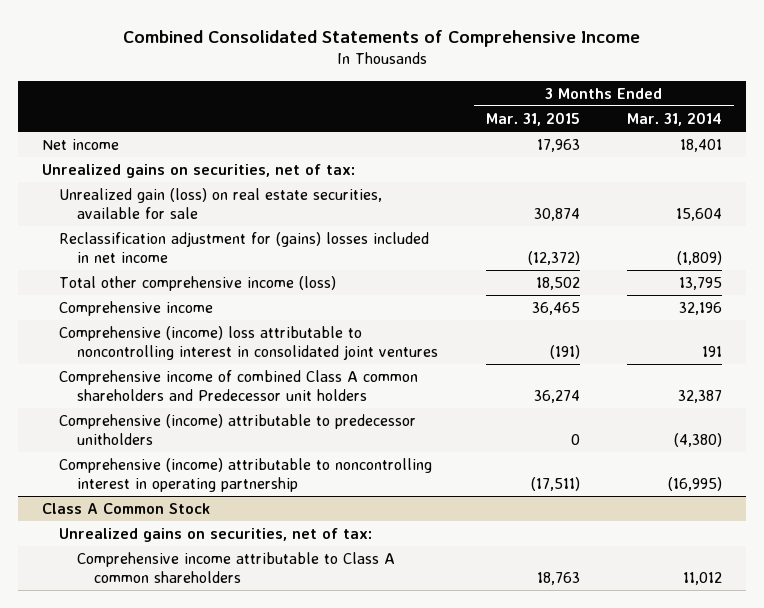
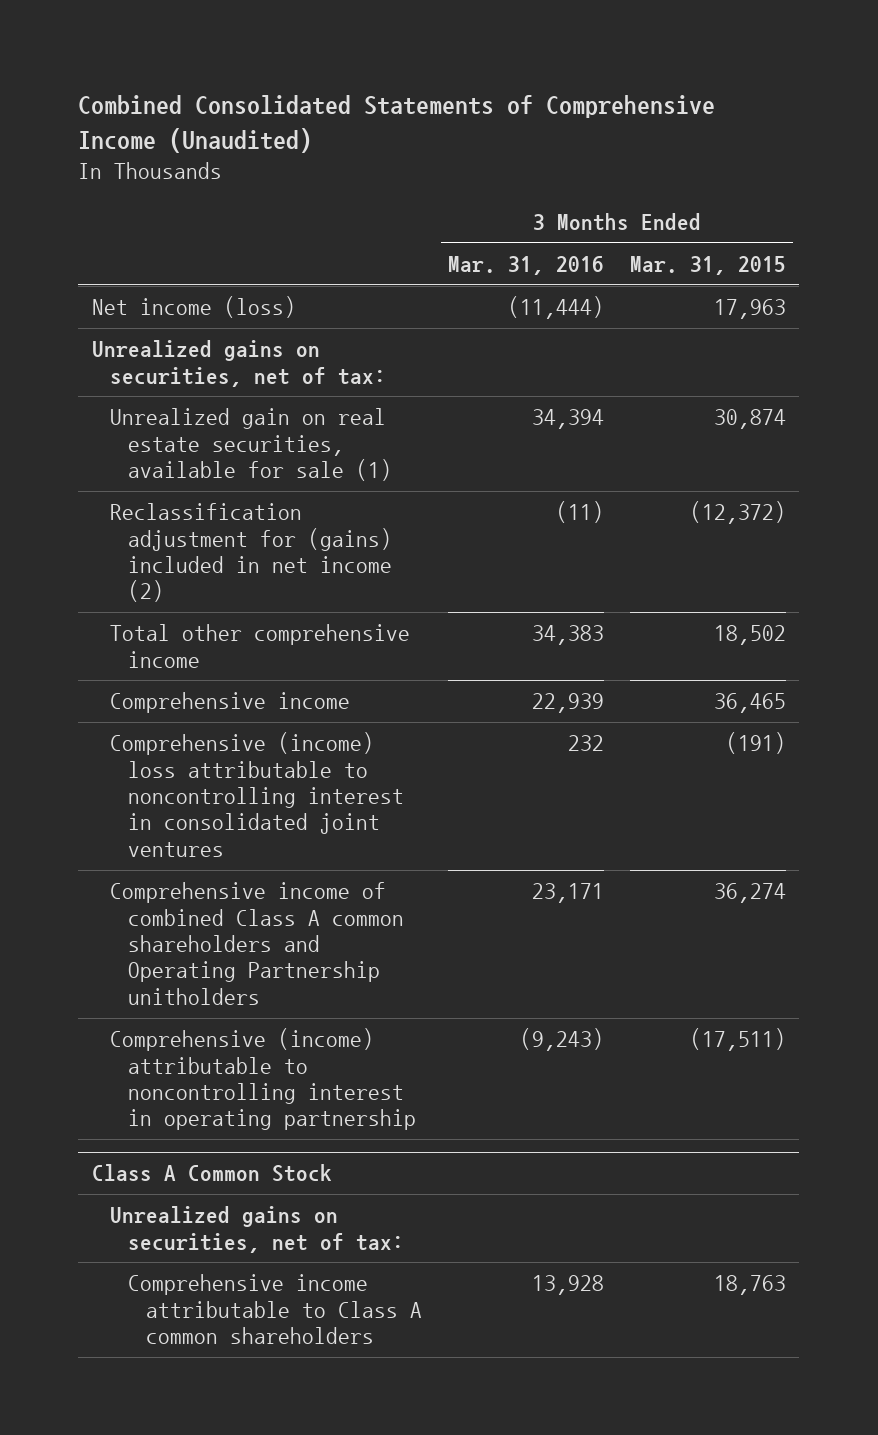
[123,29,641,47] Combined Consolidated Statements of Comprehensive Income -> [78,95,716,154] Combined Consolidated Statements of Comprehensive Income (Unaudited)
[627,111,723,126] Mar. 31, 2014 -> none
none -> [447,255,604,275] Mar. 31, 2016
[41,139,119,151] Net income -> [91,296,296,319] Net income (loss)
[59,188,383,219] Unrealized gain (loss) on real estate securities, available for sale -> [109,408,392,482] Unrealized gain on real estate securities, available for sale (1)
[59,232,430,263] Reclassification adjustment for (gains) losses included in net income -> [109,503,392,603] Reclassification adjustment for (gains) included in net income (2)
[59,276,337,292] Total other comprehensive income (loss) -> [109,624,410,668] Total other comprehensive income
[59,414,417,445] Comprehensive (income) attributable to predecessor unitholders -> none
[59,370,419,401] Comprehensive income of combined Class A common shareholders and Predecessor unit holders -> [109,882,404,1005] Comprehensive income of combined Class A common shareholders and Operating Partnership unitholders

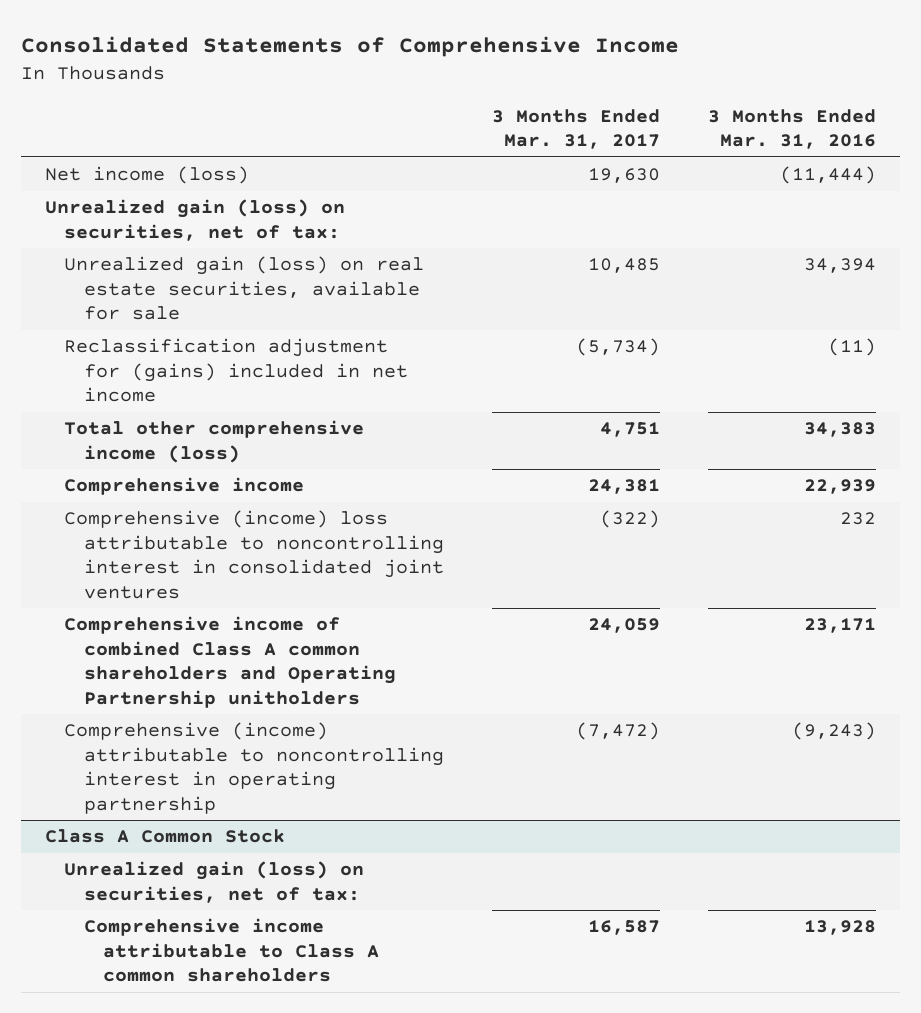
[78,95,716,154] Combined Consolidated Statements of Comprehensive Income (Unaudited) -> [20,36,679,58] Consolidated Statements of Comprehensive Income
[630,255,787,275] Mar. 31, 2015 -> none
none -> [491,108,660,150] 3 Months Ended Mar. 31, 2017
[91,340,386,387] Unrealized gains on securities, net of tax: -> [44,199,345,241] Unrealized gain (loss) on securities, net of tax:
[109,408,392,482] Unrealized gain on real estate securities, available for sale (1) -> [64,256,425,321] Unrealized gain (loss) on real estate securities, available for sale
[109,503,392,603] Reclassification adjustment for (gains) included in net income (2) -> [64,338,408,403] Reclassification adjustment for (gains) included in net income
[109,624,410,668] Total other comprehensive income -> [64,420,365,463] Total other comprehensive income (loss)
[109,1206,404,1253] Unrealized gains on securities, net of tax: -> [64,861,365,903] Unrealized gain (loss) on securities, net of tax:

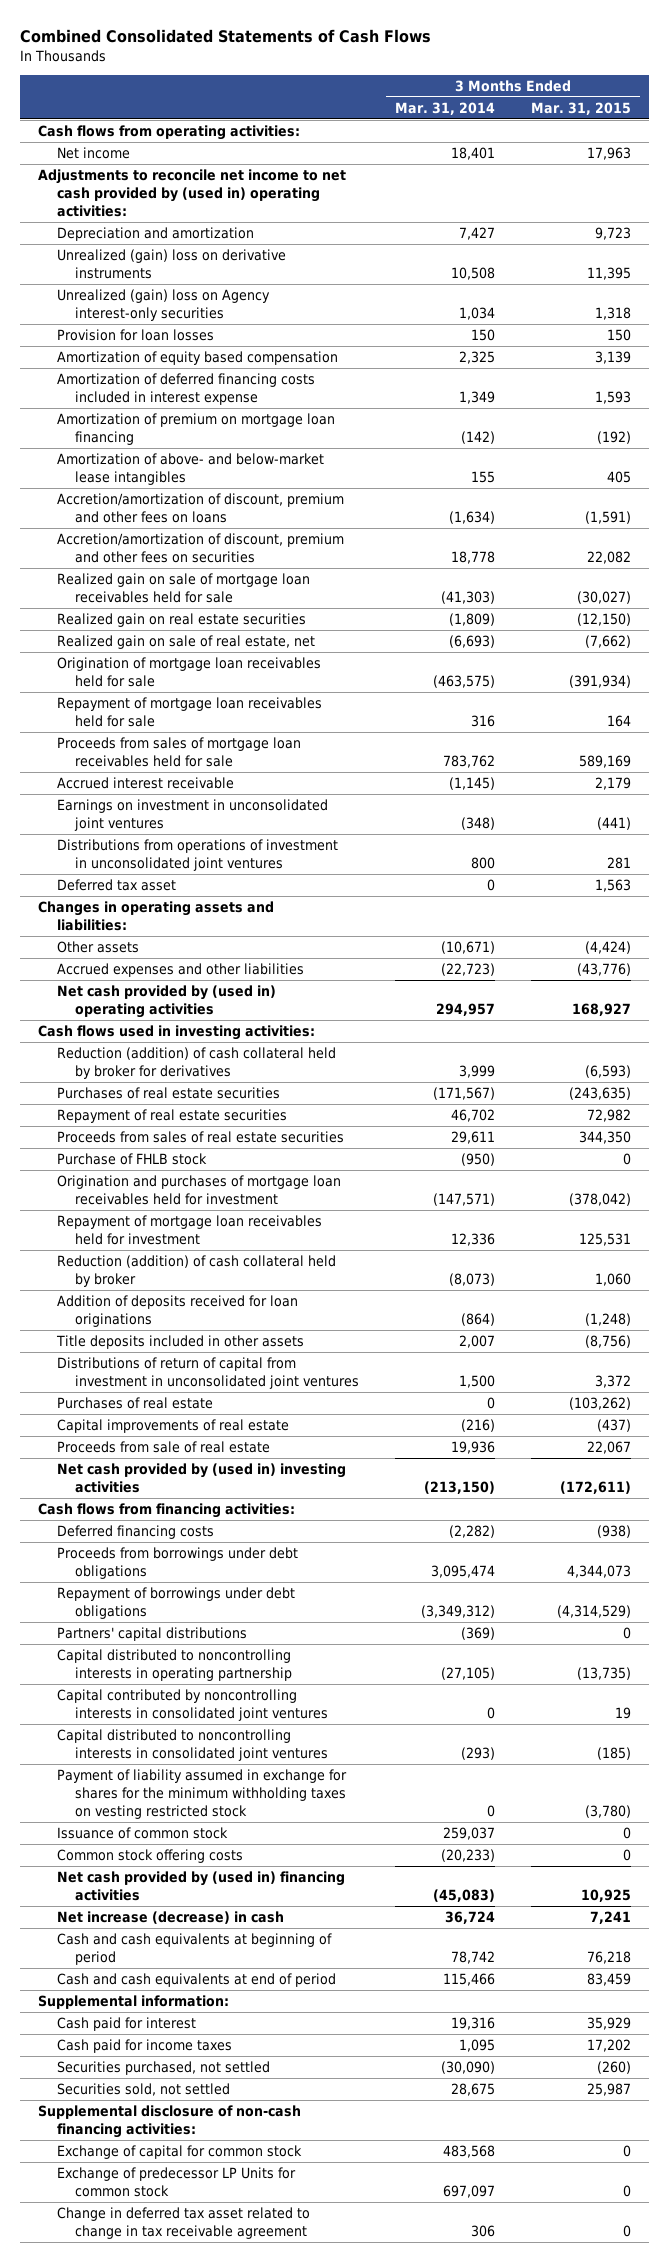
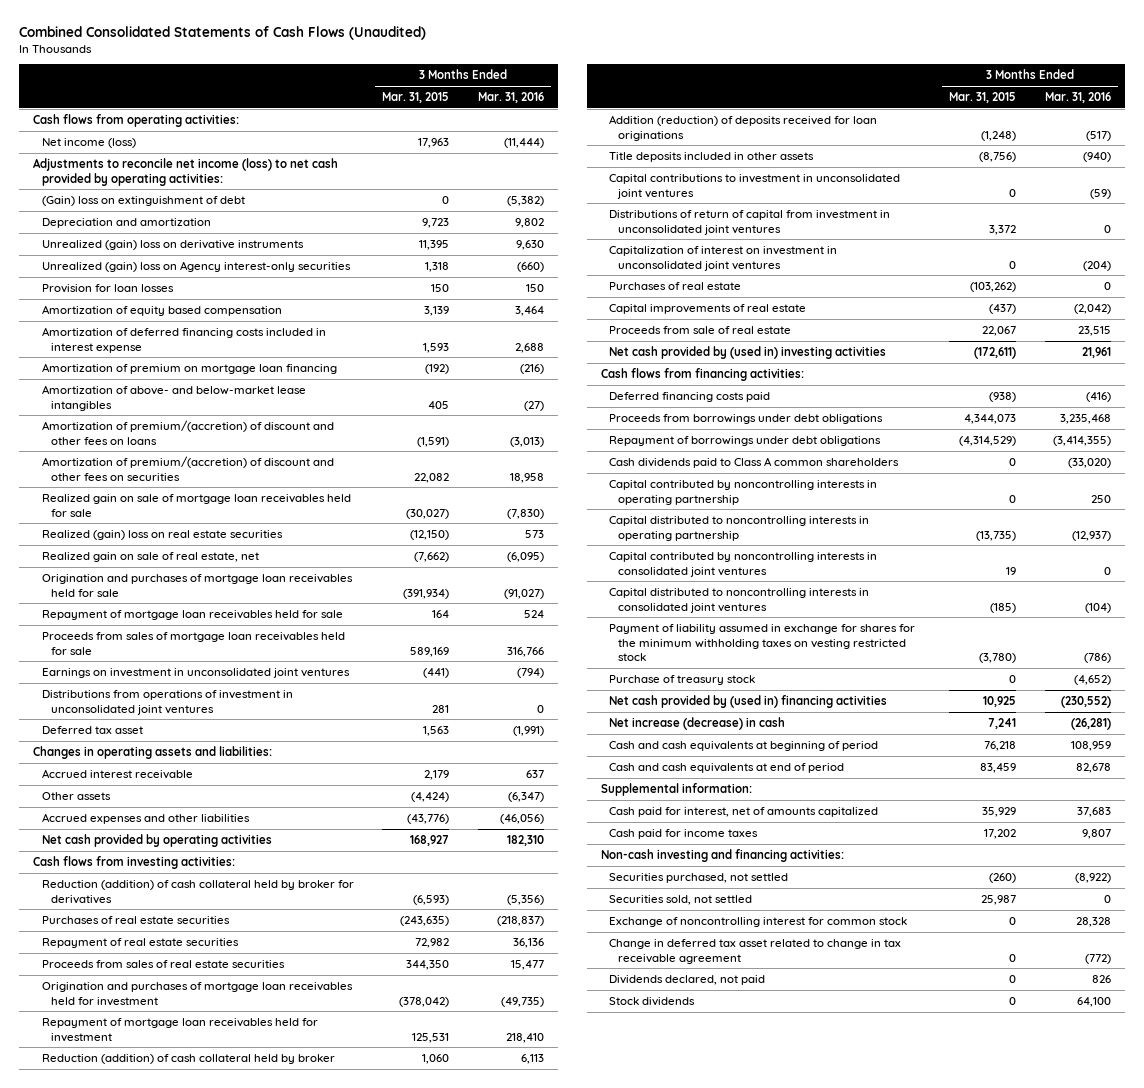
[20,29,432,44] Combined Consolidated Statements of Cash Flows -> [19,26,427,41] Combined Consolidated Statements of Cash Flows (Unaudited)
[395,101,496,115] Mar. 31, 2014 -> none
none -> [477,92,544,104] Mar. 31, 2016
[56,147,130,160] Net income -> [41,138,136,149] Net income (loss)
[38,169,347,218] Adjustments to reconcile net income to net cash provided by (used in) operating activities: -> [33,158,339,186] Adjustments to reconcile net income (loss) to net cash provided by operating activities:
none -> [41,196,245,207] (Gain) loss on extinguishment of debt
[56,493,344,524] Accretion/amortization of discount, premium and other fees on loans -> [41,420,334,445] Amortization of premium/(accretion) of discount and other fees on loans
[56,533,344,564] Accretion/amortization of discount, premium and other fees on securities -> [41,456,334,481] Amortization of premium/(accretion) of discount and other fees on securities
[56,613,306,628] Realized gain on real estate securities -> [41,530,283,541] Realized (gain) loss on real estate securities
[56,657,321,688] Origination of mortgage loan receivables held for sale -> [41,574,353,597] Origination and purchases of mortgage loan receivables held for sale
[56,777,234,790] Accrued interest receivable -> [41,769,193,780] Accrued interest receivable
[56,985,276,1019] Net cash provided by (used in) operating activities -> [41,834,272,848] Net cash provided by operating activities
[38,1025,316,1041] Cash flows used in investing activities: -> [33,856,236,870] Cash flows from investing activities:
[56,1153,207,1166] Purchase of FHLB stock -> none
[56,1295,298,1328] Addition of deposits received for loan originations -> [609,115,878,141] Addition (reduction) of deposits received for loan originations
none -> [609,174,901,199] Capital contributions to investment in unconsolidated joint ventures
none -> [609,246,838,271] Capitalization of interest on investment in unconsolidated joint ventures
[56,1525,214,1540] Deferred financing costs -> [609,392,771,403] Deferred financing costs paid
[56,1627,247,1642] Partners' capital distributions -> none
none -> [609,457,900,469] Cash dividends paid to Class A common shareholders
none -> [609,480,878,505] Capital contributed by noncontrolling interests in operating partnership
[56,1827,228,1840] Issuance of common stock -> none
[56,1849,243,1864] Common stock offering costs -> none
none -> [609,675,756,686] Purchase of treasury stock
[56,2017,196,2032] Cash paid for interest -> [609,807,879,818] Cash paid for interest, net of amounts capitalized
none -> [600,849,844,863] Non-cash investing and financing activities:
[38,2105,302,2139] Supplemental disclosure of non-cash financing activities: -> none
[56,2145,302,2160] Exchange of capital for common stock -> none
[56,2167,296,2198] Exchange of predecessor LP Units for common stock -> [609,917,908,928] Exchange of noncontrolling interest for common stock
none -> [609,975,766,986] Dividends declared, not paid
none -> [609,997,696,1007] Stock dividends

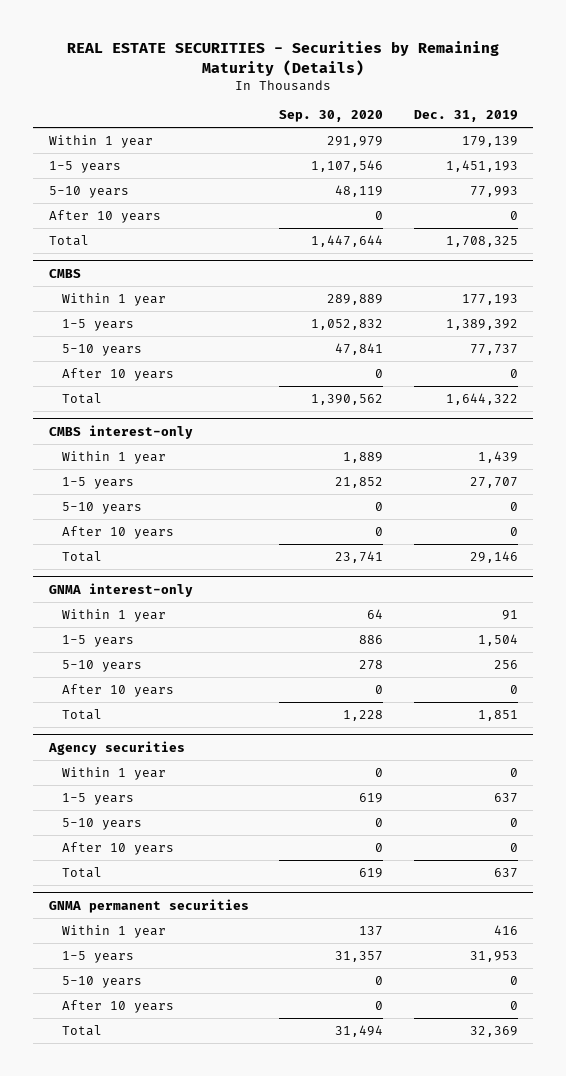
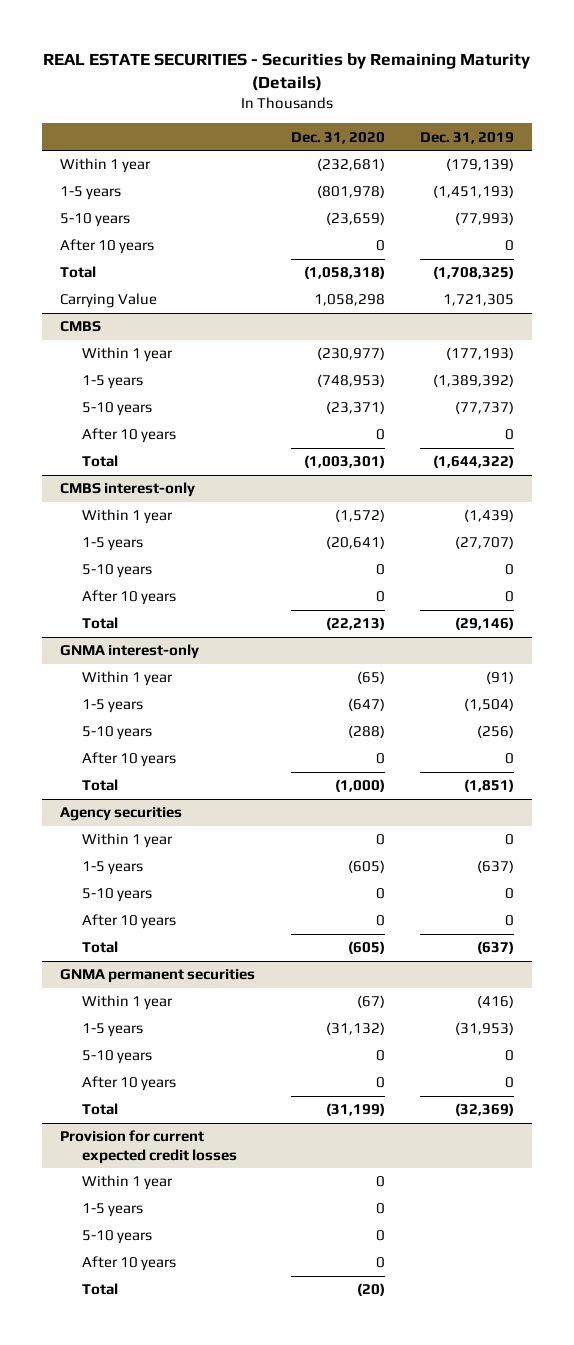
[279,110,384,123] Sep. 30, 2020 -> none
none -> [290,131,385,144] Dec. 31, 2020
[461,135,518,147] 179,139 -> [446,158,515,172] (179,139)
[445,159,518,172] 1,451,193 -> [433,185,515,199] (1,451,193)
[469,185,518,197] 77,993 -> [455,212,515,226] (77,993)
[445,235,518,247] 1,708,325 -> [433,266,515,280] (1,708,325)
none -> [59,293,157,309] Carrying Value
[461,293,518,305] 177,193 -> [446,347,515,361] (177,193)
[445,318,518,330] 1,389,392 -> [433,374,515,388] (1,389,392)
[469,343,518,355] 77,737 -> [455,401,515,415] (77,737)
[445,392,518,405] 1,644,322 -> [433,455,515,469] (1,644,322)
[477,450,518,463] 1,439 -> [464,509,515,523] (1,439)
[469,476,518,488] 27,707 -> [455,536,515,550] (27,707)
[469,550,518,563] 29,146 -> [455,617,515,631] (29,146)
[501,609,518,620] 91 -> [486,671,515,685] (91)
[477,633,518,646] 1,504 -> [464,698,515,712] (1,504)
[493,659,518,669] 256 -> [477,725,515,739] (256)
[477,709,518,721] 1,851 -> [464,779,515,793] (1,851)
[493,792,518,803] 637 -> [477,860,515,874] (637)
[493,867,518,878] 637 -> [477,941,515,955] (637)
[493,924,518,935] 416 -> [477,995,515,1009] (416)
[469,950,518,962] 31,953 -> [455,1022,515,1036] (31,953)
[469,1025,518,1037] 32,369 -> [455,1103,515,1117] (32,369)
none -> [59,1130,238,1164] Provision for current expected credit losses
none -> [82,1175,174,1191] Within 1 year
none -> [82,1203,144,1218] 1-5 years
none -> [82,1230,153,1245] 5-10 years
none -> [82,1256,177,1272] After 10 years
none -> [82,1283,119,1296] Total

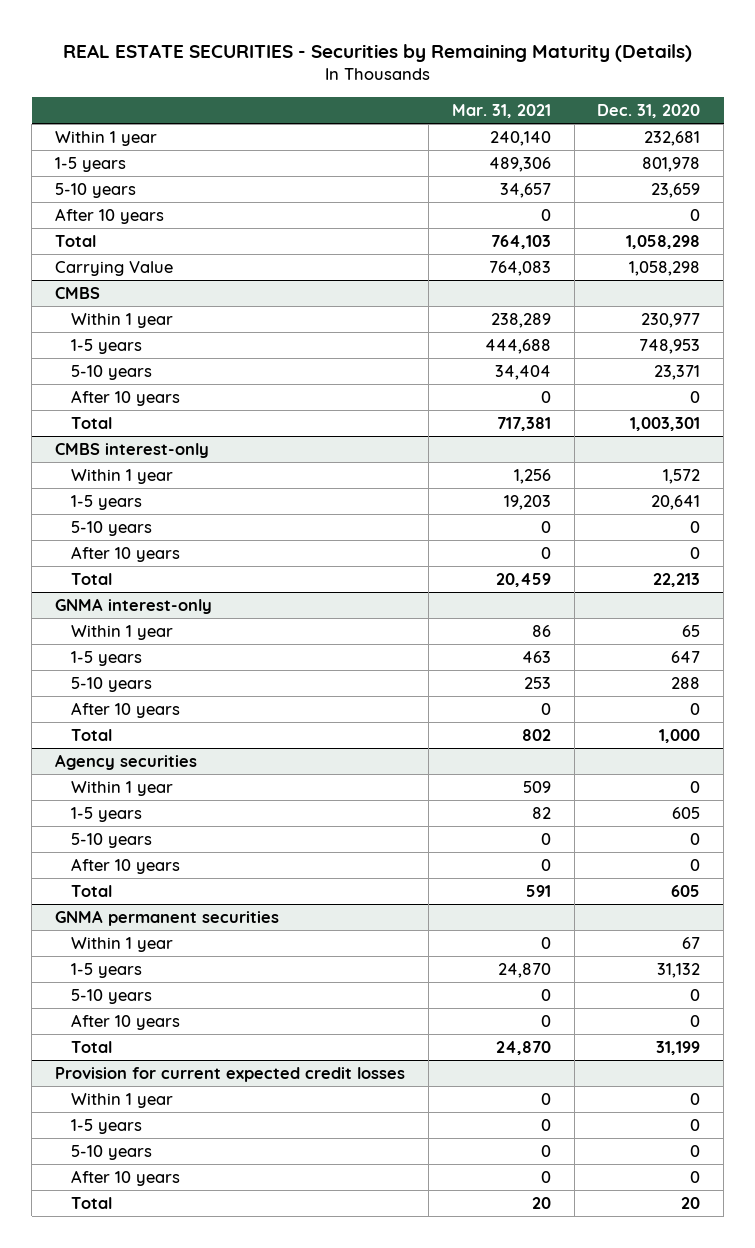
[420,131,515,144] Dec. 31, 2019 -> none
none -> [451,104,551,119] Mar. 31, 2021
[316,158,385,172] (232,681) -> [644,131,701,147] 232,681
[316,185,385,199] (801,978) -> [642,157,701,173] 801,978
[325,212,385,226] (23,659) -> [651,183,701,199] 23,659
[303,266,385,280] (1,058,318) -> [626,235,701,250] 1,058,298
[316,347,385,361] (230,977) -> [641,313,701,329] 230,977
[316,374,385,388] (748,953) -> [639,339,701,355] 748,953
[325,401,385,415] (23,371) -> [654,365,701,381] 23,371
[303,455,385,469] (1,003,301) -> [630,417,701,432] 1,003,301
[334,509,385,523] (1,572) -> [663,469,701,485] 1,572
[325,536,385,550] (20,641) -> [651,495,701,511] 20,641
[325,617,385,631] (22,213) -> [653,573,701,588] 22,213
[356,671,385,685] (65) -> [682,625,701,638] 65
[347,698,385,712] (647) -> [671,651,701,664] 647
[347,725,385,739] (288) -> [671,677,701,690] 288
[334,779,385,793] (1,000) -> [659,729,701,744] 1,000
[347,860,385,874] (605) -> [672,807,701,820] 605
[347,941,385,955] (605) -> [671,885,701,898] 605
[356,995,385,1009] (67) -> [682,937,701,950] 67
[325,1022,385,1036] (31,132) -> [657,963,701,979] 31,132
[325,1103,385,1117] (31,199) -> [656,1041,701,1056] 31,199
[356,1283,385,1297] (20) -> [681,1197,701,1210] 20

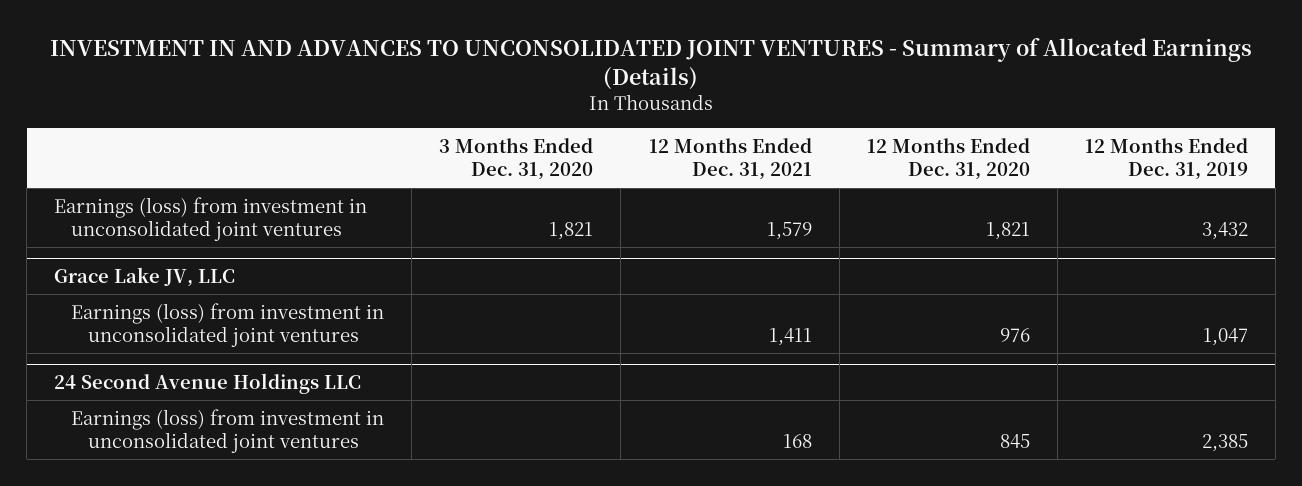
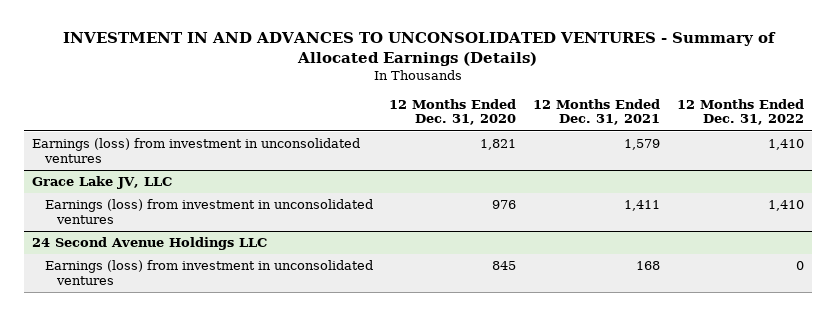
[50,37,1253,90] INVESTMENT IN AND ADVANCES TO UNCONSOLIDATED JOINT VENTURES - Summary of Allocated Earnings (Details) -> [62,32,776,66] INVESTMENT IN AND ADVANCES TO UNCONSOLIDATED VENTURES - Summary of Allocated Earnings (Details)
[439,137,594,180] 3 Months Ended Dec. 31, 2020 -> none
[1084,137,1248,180] 12 Months Ended Dec. 31, 2019 -> none
none -> [676,98,804,126] 12 Months Ended Dec. 31, 2022
[54,196,368,241] Earnings (loss) from investment in unconsolidated joint ventures -> [32,138,361,164] Earnings (loss) from investment in unconsolidated ventures
[71,302,385,347] Earnings (loss) from investment in unconsolidated joint ventures -> [44,199,373,225] Earnings (loss) from investment in unconsolidated ventures
[71,408,385,453] Earnings (loss) from investment in unconsolidated joint ventures -> [44,260,373,286] Earnings (loss) from investment in unconsolidated ventures

